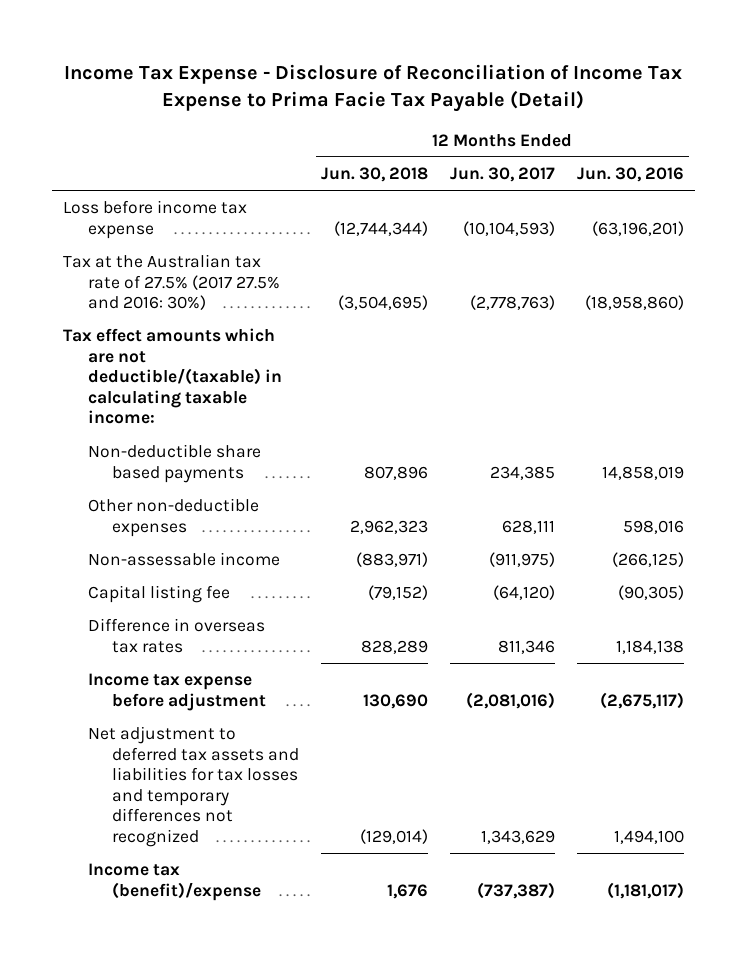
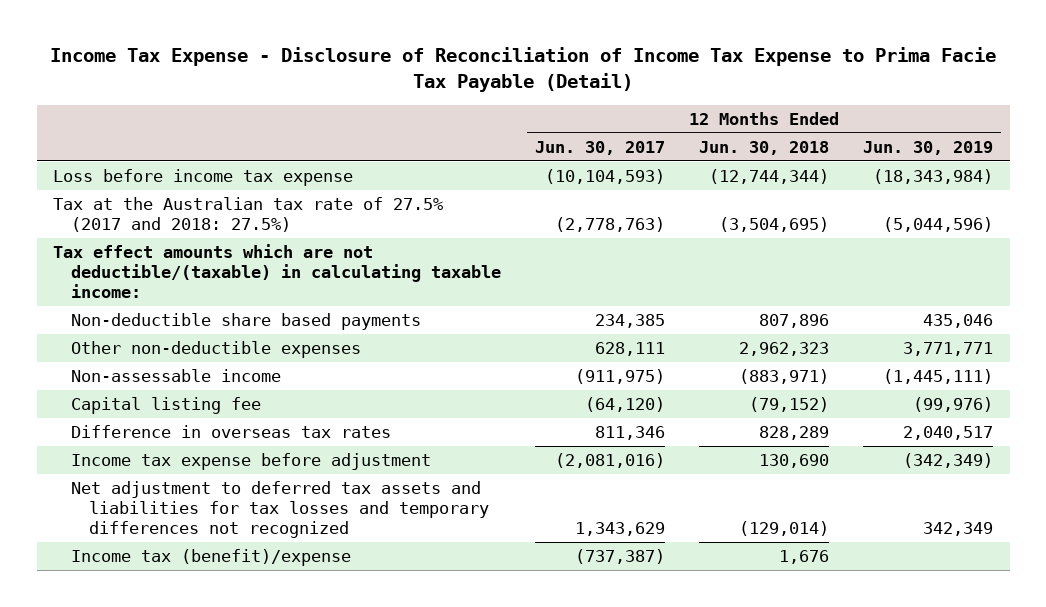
[576,166,684,182] Jun. 30, 2016 -> none
none -> [862,140,993,155] Jun. 30, 2019
[63,254,280,311] Tax at the Australian tax rate of 27.5% (2017 27.5% and 2016: 30%) -> [53,197,444,233] Tax at the Australian tax rate of 27.5% (2017 and 2018: 27.5%)

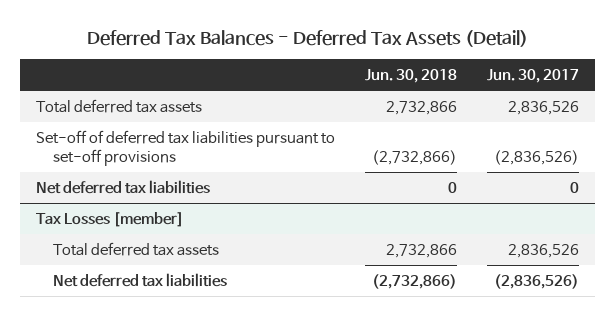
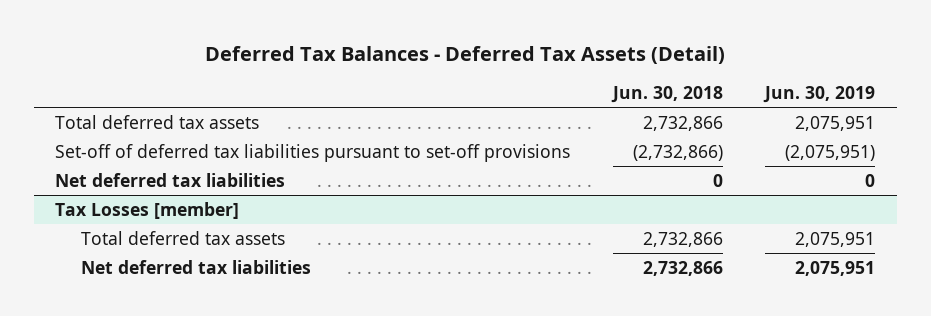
[487,69,580,84] Jun. 30, 2017 -> none
none -> [763,86,876,104] Jun. 30, 2019
[371,273,457,289] (2,732,866) -> [642,260,723,276] 2,732,866

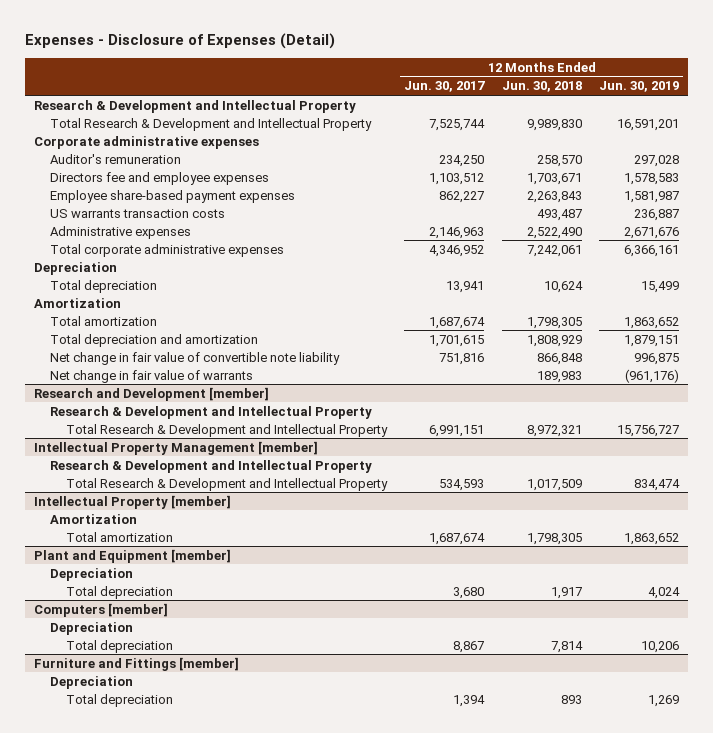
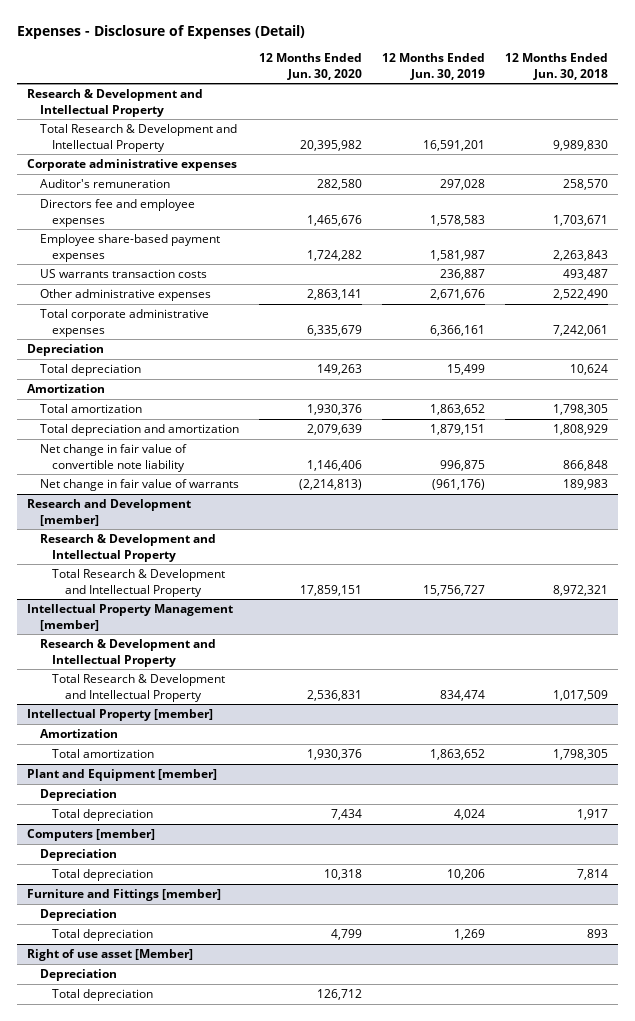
[404,81,486,93] Jun. 30, 2017 -> none
none -> [258,53,362,80] 12 Months Ended Jun. 30, 2020
[49,225,191,239] Administrative expenses -> [39,289,211,302] Other administrative expenses
none -> [27,949,194,962] Right of use asset [Member]
none -> [39,969,117,982] Depreciation
none -> [52,989,154,1002] Total depreciation

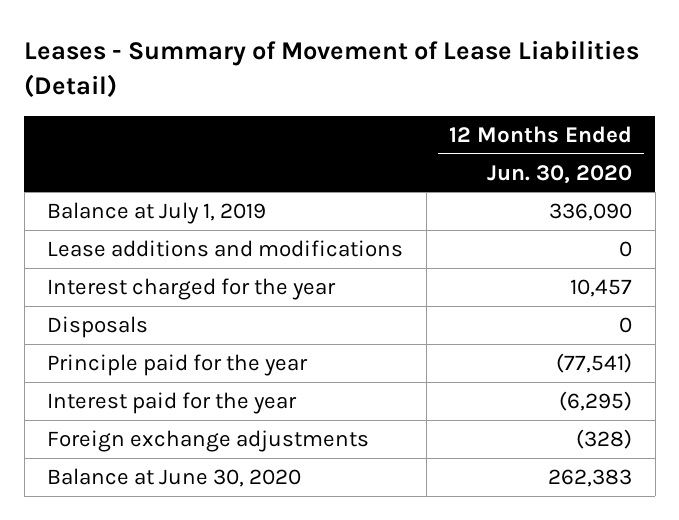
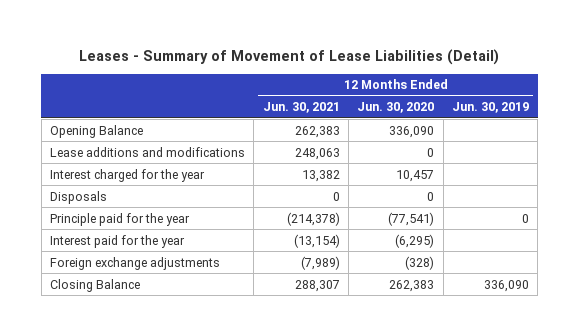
none -> [262,102,340,114] Jun. 30, 2021
none -> [451,102,529,114] Jun. 30, 2019
[47,201,267,224] Balance at July 1, 2019 -> [49,124,143,138] Opening Balance
[47,467,302,487] Balance at June 30, 2020 -> [49,278,140,292] Closing Balance

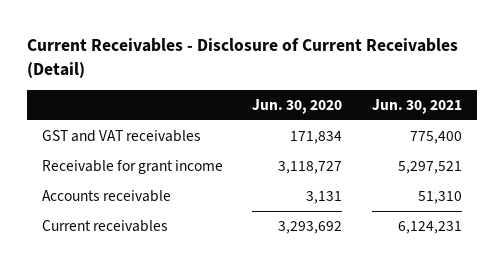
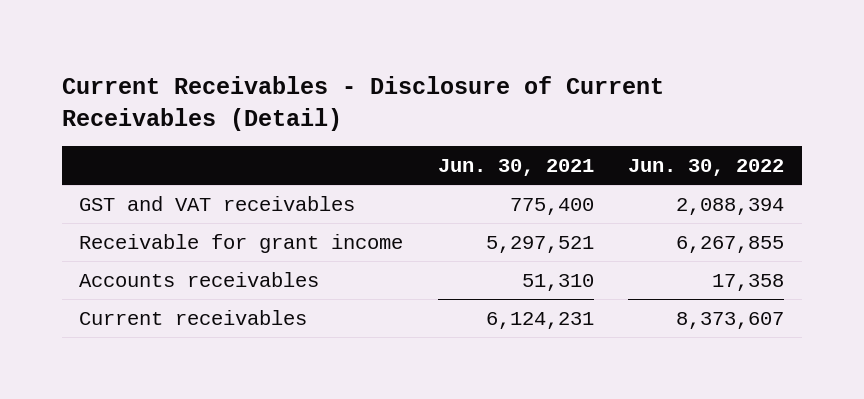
[252,98,343,114] Jun. 30, 2020 -> none
none -> [628,159,785,177] Jun. 30, 2022
[41,190,171,203] Accounts receivable -> [79,271,320,287] Accounts receivables

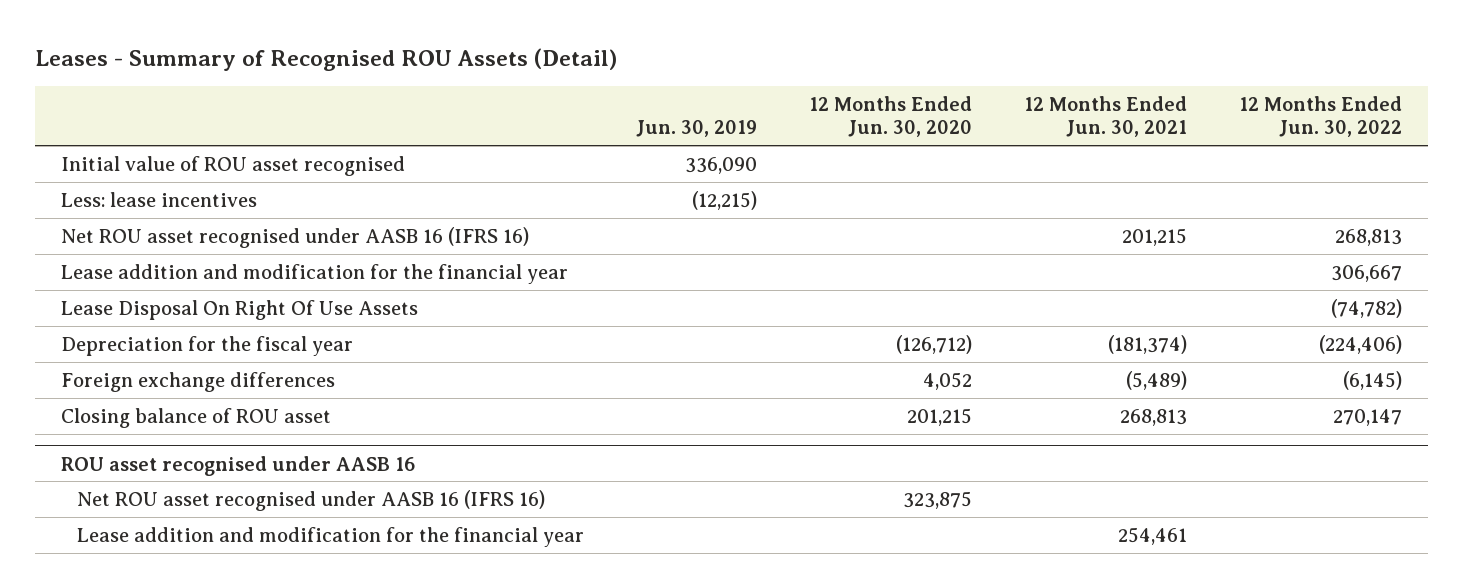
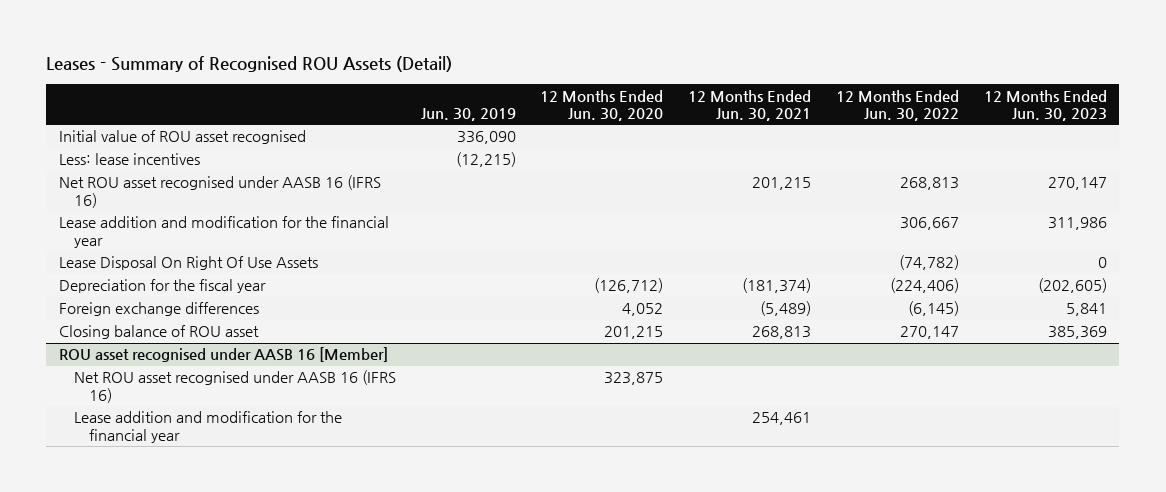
none -> [984,89,1108,122] 12 Months Ended Jun. 30, 2023
[60,455,415,476] ROU asset recognised under AASB 16 -> [58,347,388,363] ROU asset recognised under AASB 16 [Member]

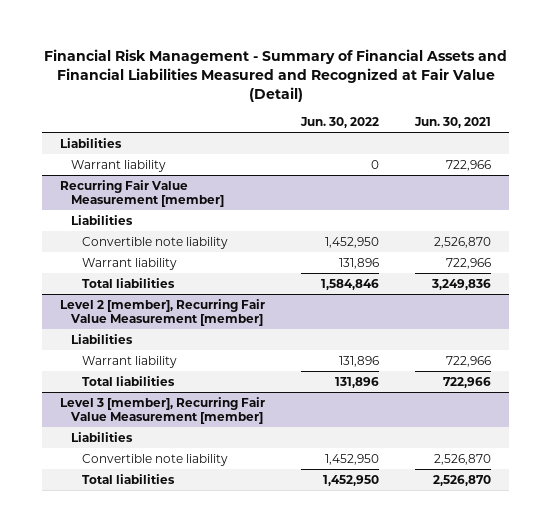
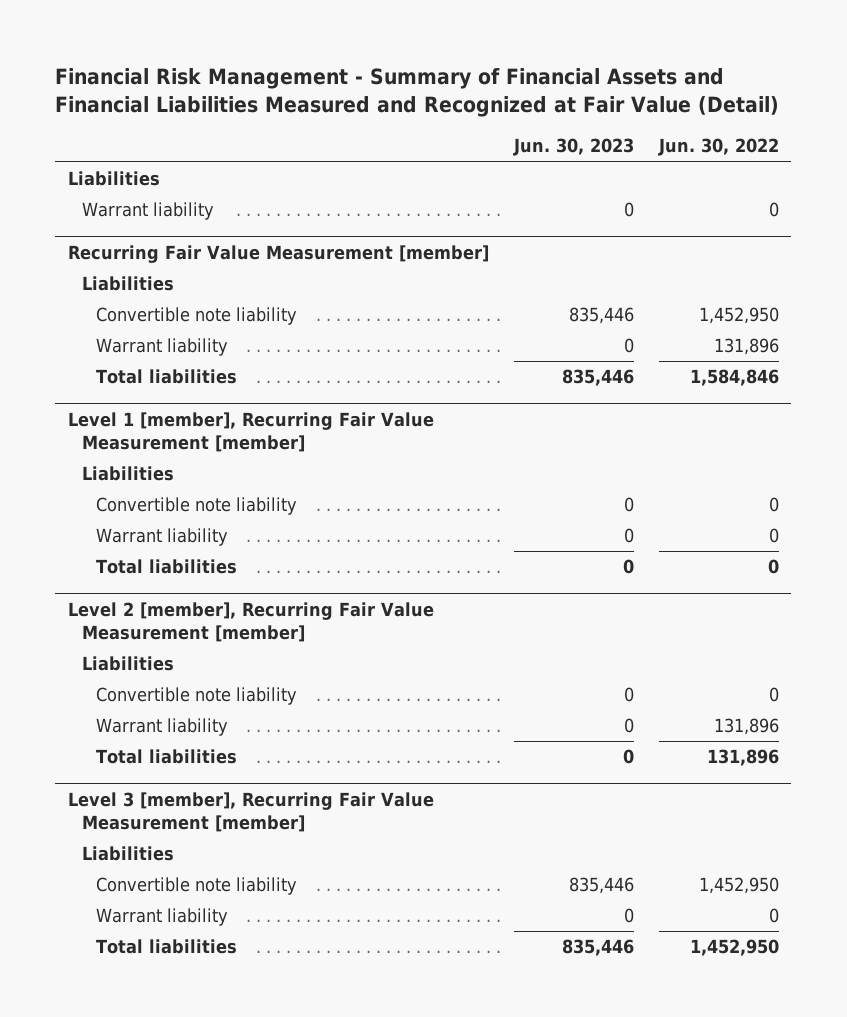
[413,117,491,129] Jun. 30, 2021 -> none
none -> [512,138,634,157] Jun. 30, 2023
none -> [67,411,434,453] Level 1 [member], Recurring Fair Value Measurement [member]
none -> [82,466,175,482] Liabilities
none -> [96,497,298,516] Convertible note liability
none -> [96,528,229,547] Warrant liability
none -> [96,559,238,575] Total liabilities
none -> [96,687,298,706] Convertible note liability
none -> [96,908,229,927] Warrant liability

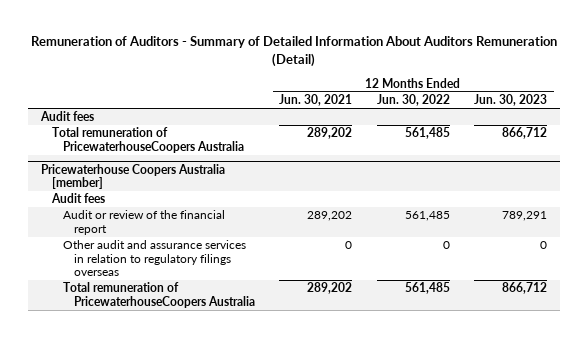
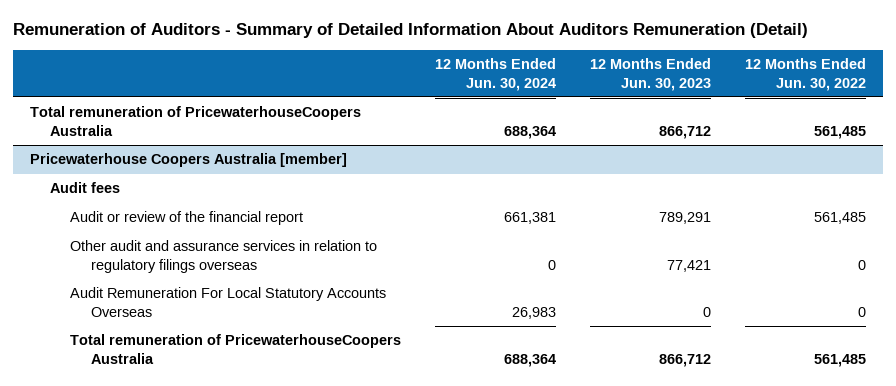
[279,94,353,107] Jun. 30, 2021 -> none
none -> [435,58,557,91] 12 Months Ended Jun. 30, 2024
[39,111,94,122] Audit fees -> none
[540,241,548,250] 0 -> [667,259,712,272] 77,421
none -> [70,287,387,317] Audit Remuneration For Local Statutory Accounts Overseas

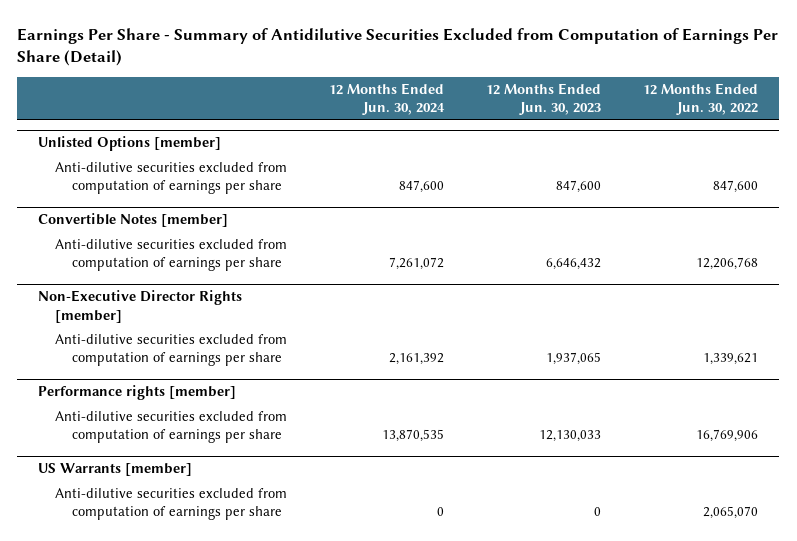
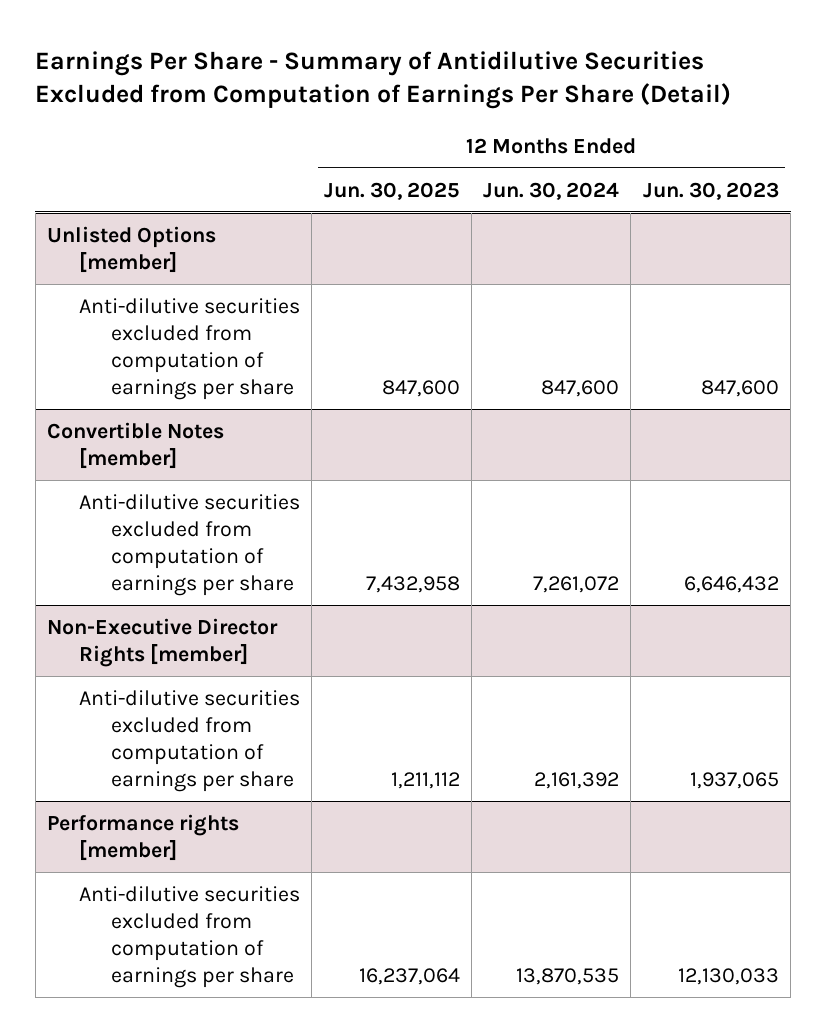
[643,82,759,116] 12 Months Ended Jun. 30, 2022 -> none
none -> [323,181,460,200] Jun. 30, 2025
[38,463,193,477] US Warrants [member] -> none
[55,488,288,521] Anti-dilutive securities excluded from computation of earnings per share -> none

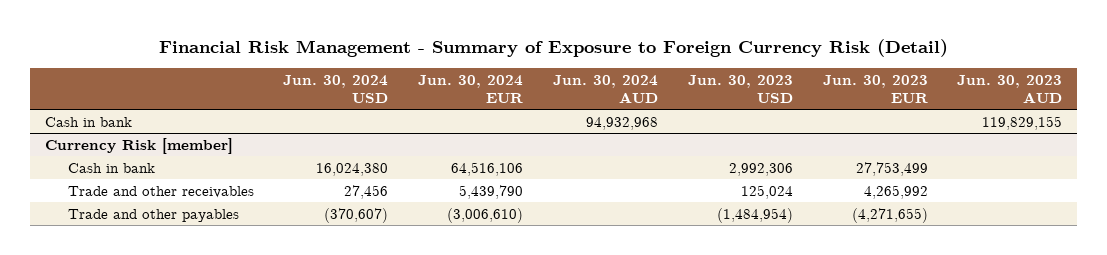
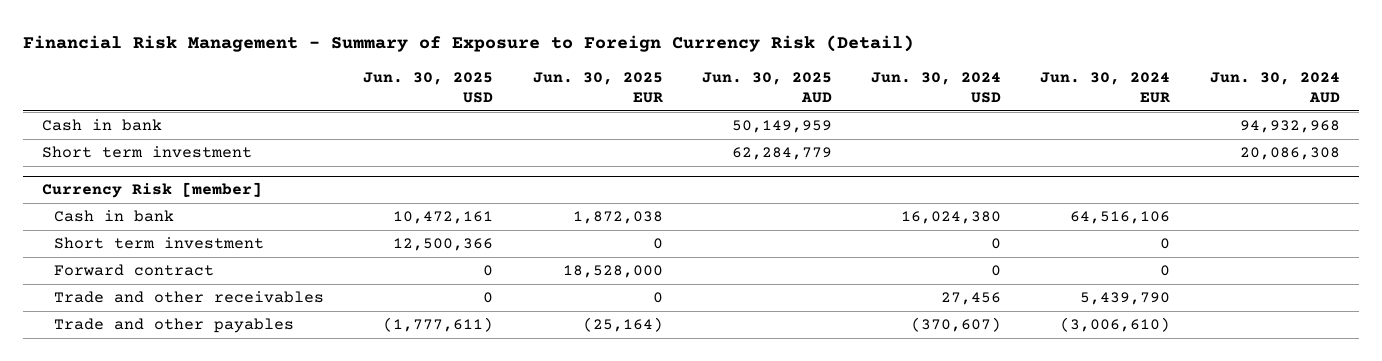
[687,75,793,103] Jun. 30, 2023 USD -> none
[822,75,928,103] Jun. 30, 2023 EUR -> none
[957,75,1063,103] Jun. 30, 2023 AUD -> none
none -> [363,72,494,104] Jun. 30, 2025 USD
none -> [532,72,663,104] Jun. 30, 2025 EUR
none -> [701,72,832,104] Jun. 30, 2025 AUD
none -> [42,146,253,159] Short term investment
none -> [53,237,264,250] Short term investment
none -> [53,264,214,277] Forward contract

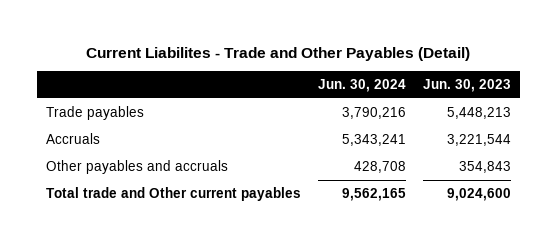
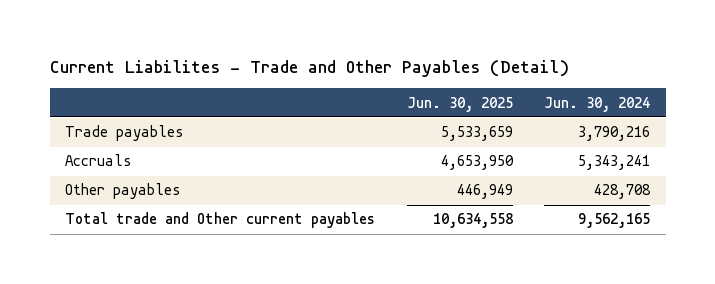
[422,79,511,93] Jun. 30, 2023 -> none
none -> [406,96,513,112] Jun. 30, 2025
[45,160,228,175] Other payables and accruals -> [65,183,182,200] Other payables

